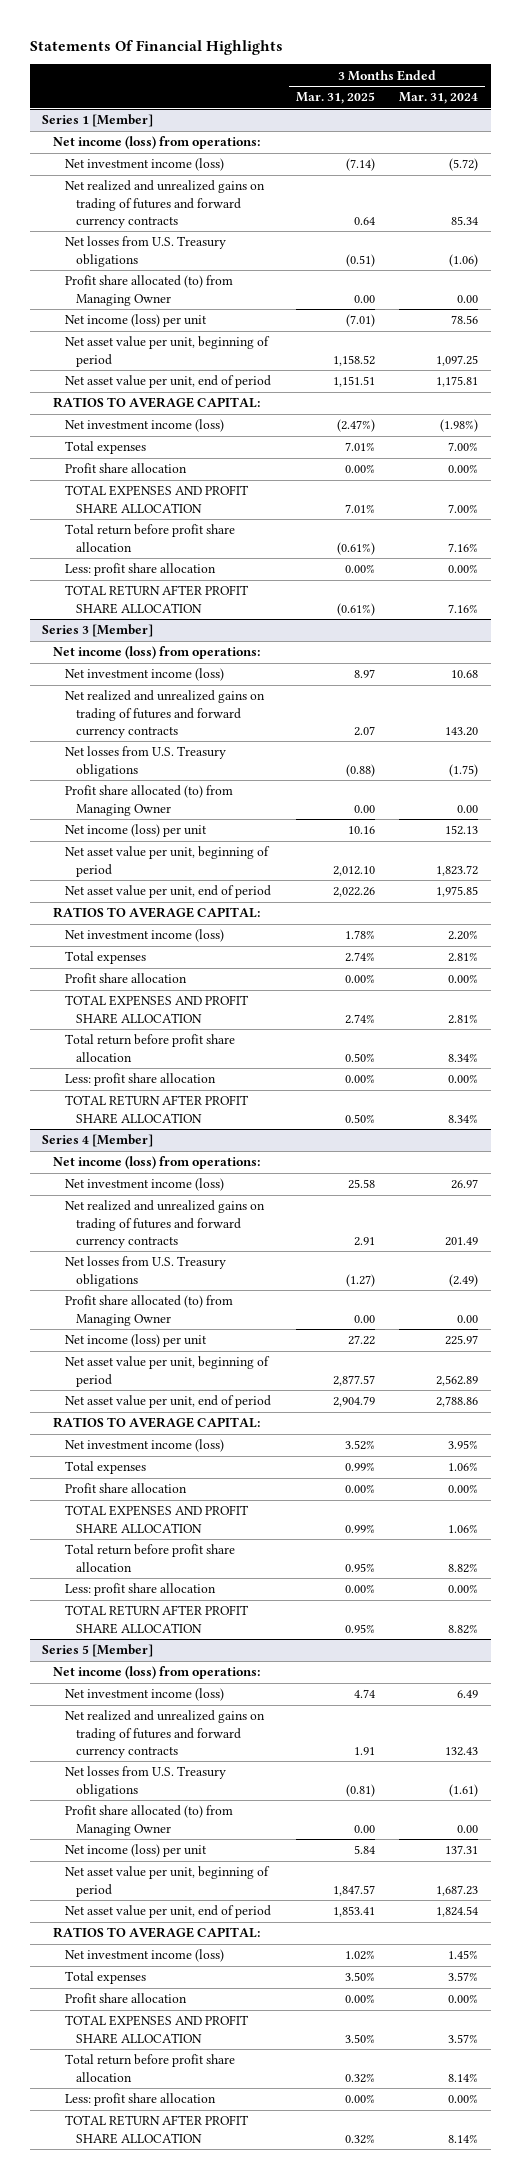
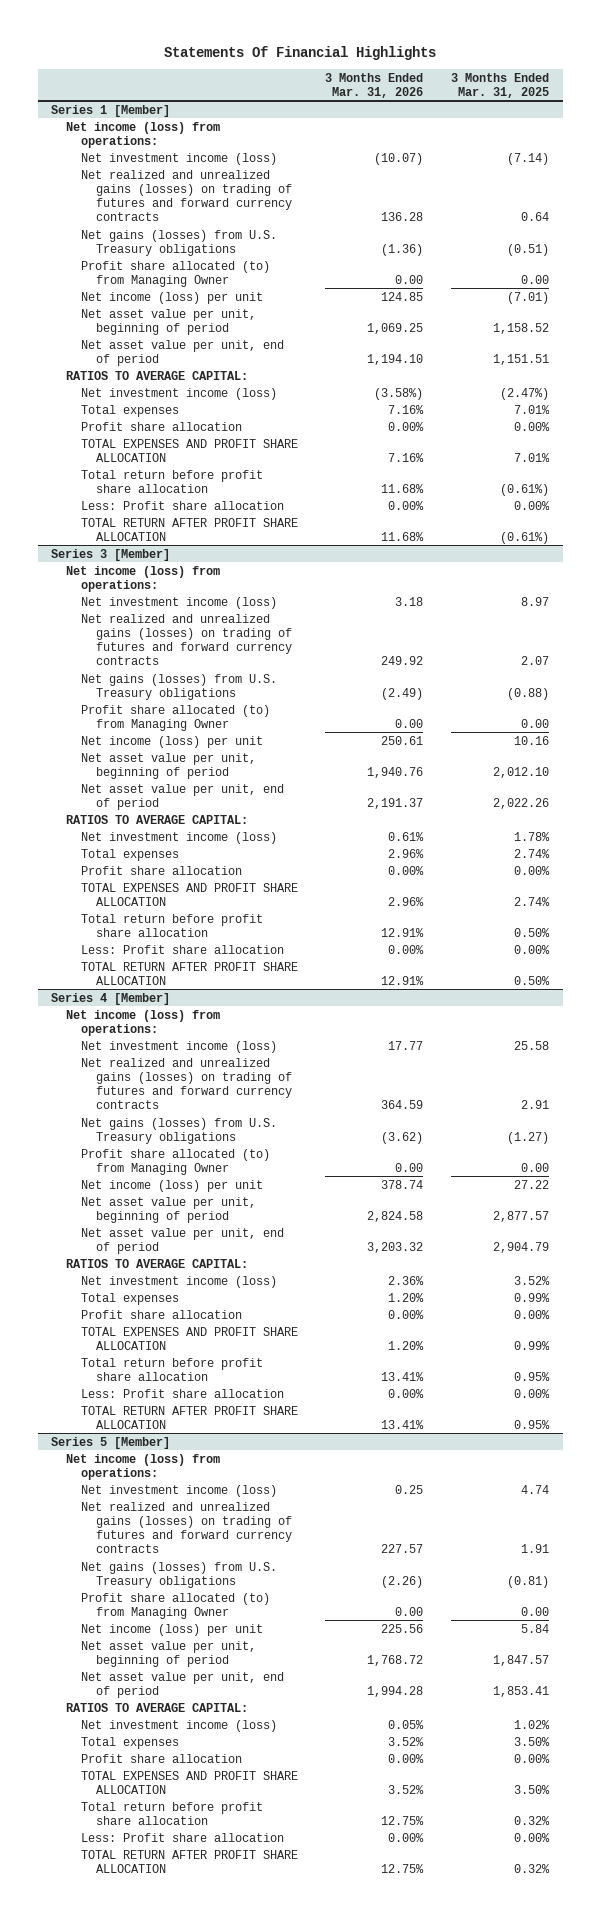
[399,92,479,105] Mar. 31, 2024 -> none
none -> [325,72,424,98] 3 Months Ended Mar. 31, 2026
[64,180,265,228] Net realized and unrealized gains on trading of futures and forward currency contracts -> [80,169,292,222] Net realized and unrealized gains (losses) on trading of futures and forward currency contracts
[64,236,226,267] Net losses from U.S. Treasury obligations -> [80,229,277,256] Net gains (losses) from U.S. Treasury obligations
[64,563,216,577] Less: profit share allocation -> [80,500,284,510] Less: Profit share allocation
[64,690,265,738] Net realized and unrealized gains on trading of futures and forward currency contracts -> [80,613,292,666] Net realized and unrealized gains (losses) on trading of futures and forward currency contracts
[64,746,226,777] Net losses from U.S. Treasury obligations -> [80,673,277,700] Net gains (losses) from U.S. Treasury obligations
[64,1073,216,1087] Less: profit share allocation -> [80,944,284,954] Less: Profit share allocation
[64,1200,265,1248] Net realized and unrealized gains on trading of futures and forward currency contracts -> [80,1057,292,1110] Net realized and unrealized gains (losses) on trading of futures and forward currency contracts
[64,1256,226,1287] Net losses from U.S. Treasury obligations -> [80,1117,277,1144] Net gains (losses) from U.S. Treasury obligations
[64,1583,216,1597] Less: profit share allocation -> [80,1388,284,1398] Less: Profit share allocation
[64,1710,265,1758] Net realized and unrealized gains on trading of futures and forward currency contracts -> [80,1501,292,1554] Net realized and unrealized gains (losses) on trading of futures and forward currency contracts
[64,1766,226,1797] Net losses from U.S. Treasury obligations -> [80,1561,277,1588] Net gains (losses) from U.S. Treasury obligations
[64,2093,216,2107] Less: profit share allocation -> [80,1832,284,1842] Less: Profit share allocation

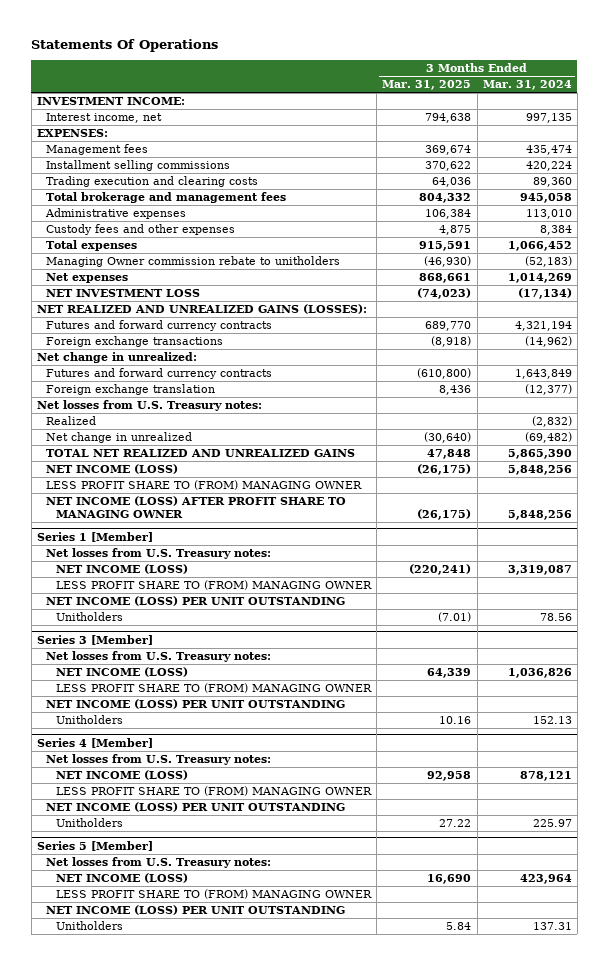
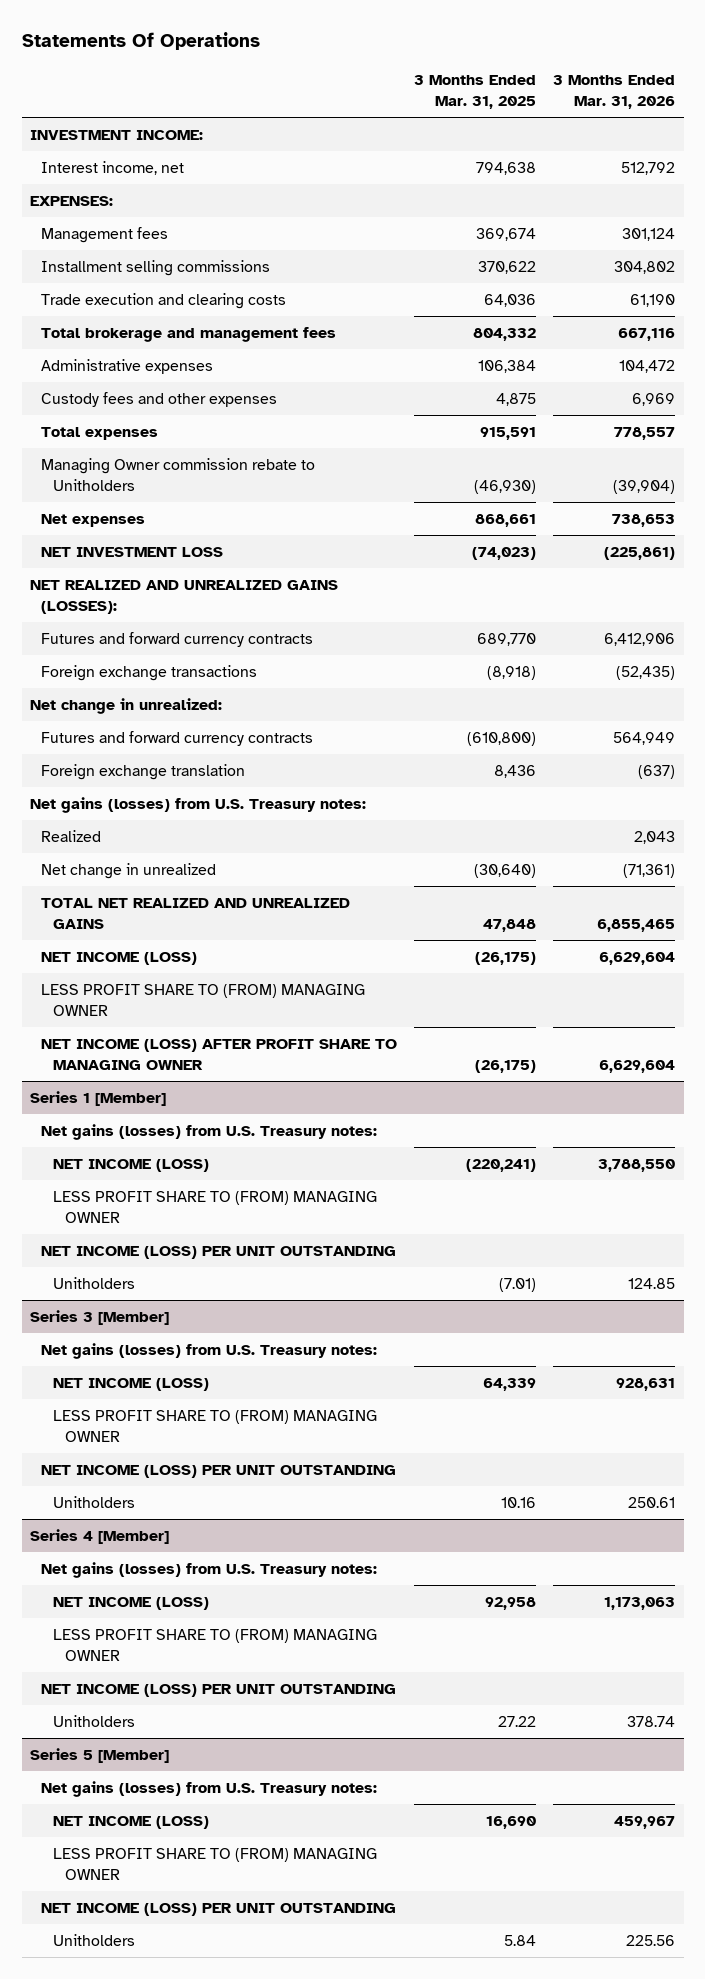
[482,80,572,91] Mar. 31, 2024 -> none
none -> [553,75,676,110] 3 Months Ended Mar. 31, 2026
[46,176,259,188] Trading execution and clearing costs -> [41,293,287,310] Trade execution and clearing costs
[46,256,341,268] Managing Owner commission rebate to unitholders -> [41,458,316,492] Managing Owner commission rebate to Unitholders
[37,400,263,412] Net losses from U.S. Treasury notes: -> [29,797,366,814] Net gains (losses) from U.S. Treasury notes:
[46,548,272,560] Net losses from U.S. Treasury notes: -> [41,1124,378,1141] Net gains (losses) from U.S. Treasury notes:
[46,651,272,663] Net losses from U.S. Treasury notes: -> [41,1343,378,1360] Net gains (losses) from U.S. Treasury notes:
[46,754,272,766] Net losses from U.S. Treasury notes: -> [41,1562,378,1579] Net gains (losses) from U.S. Treasury notes:
[46,857,272,869] Net losses from U.S. Treasury notes: -> [41,1781,378,1798] Net gains (losses) from U.S. Treasury notes:

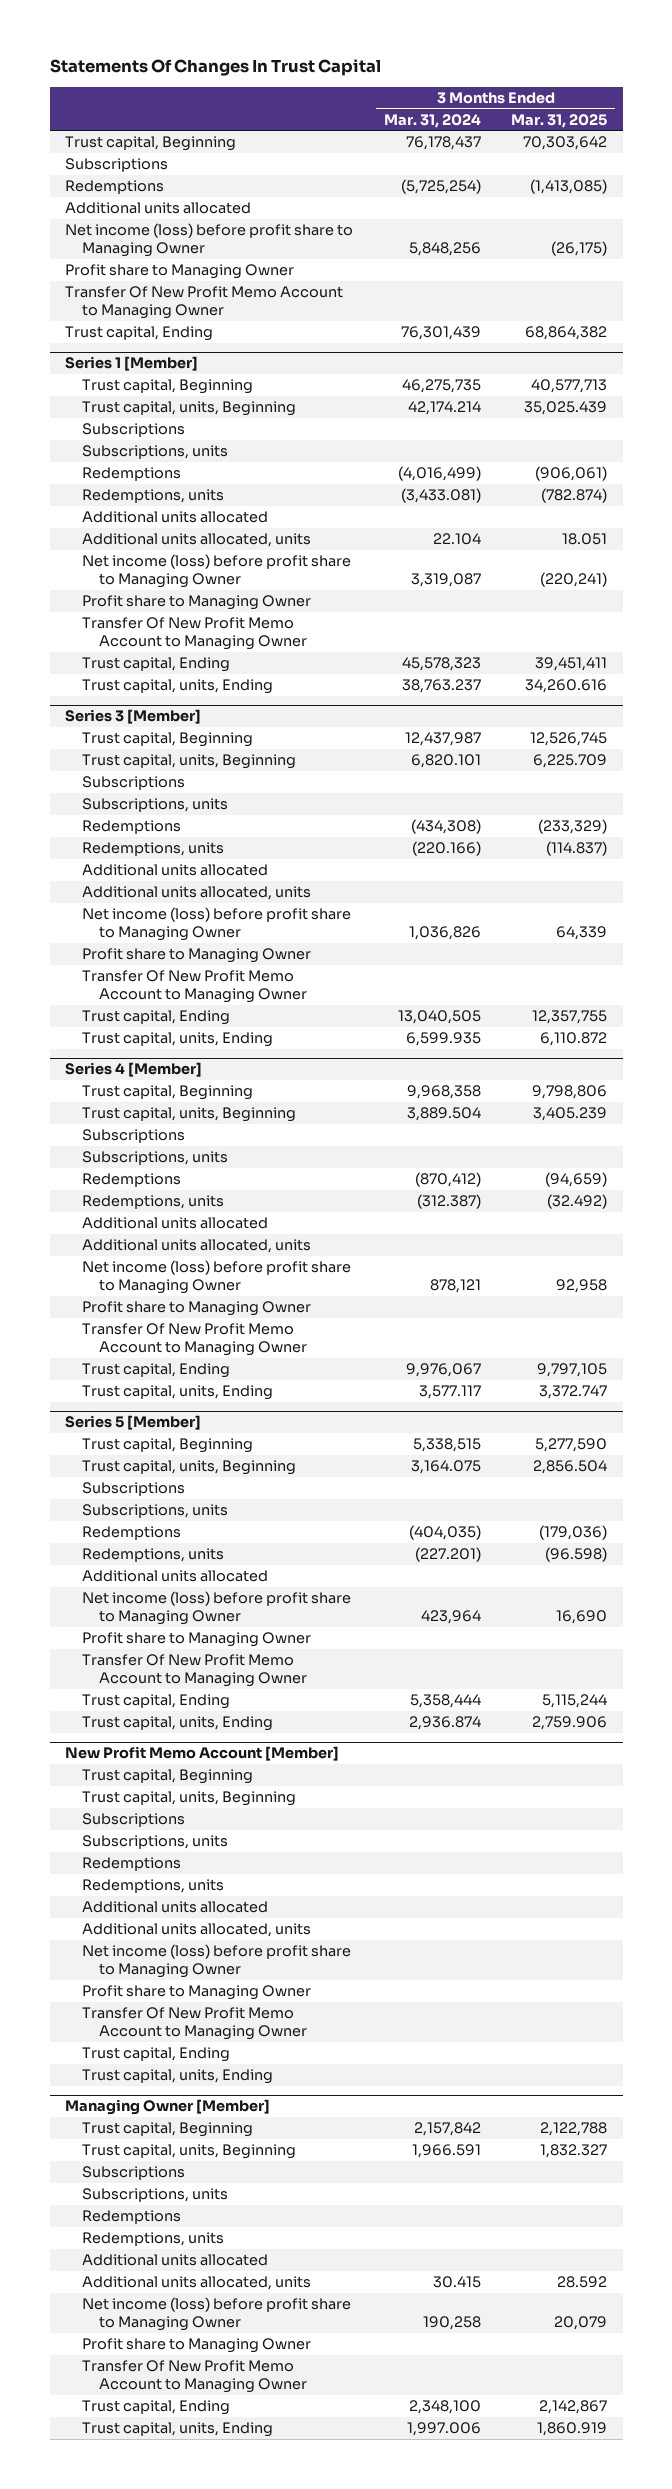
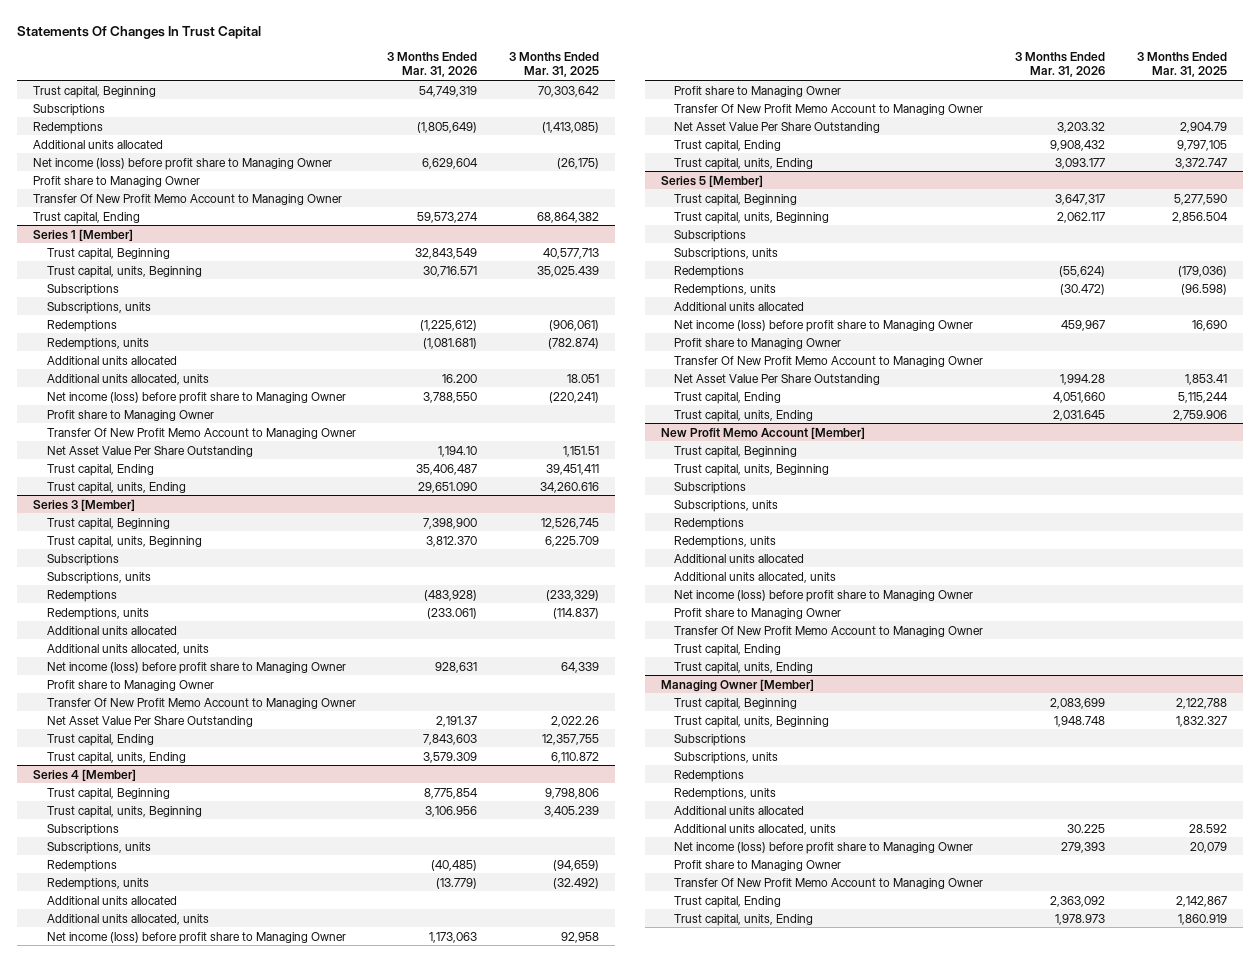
[383,113,481,128] Mar. 31, 2024 -> none
none -> [387,51,478,78] 3 Months Ended Mar. 31, 2026
none -> [46,445,253,457] Net Asset Value Per Share Outstanding
none -> [46,715,253,727] Net Asset Value Per Share Outstanding
none -> [674,121,881,133] Net Asset Value Per Share Outstanding
none -> [674,373,881,385] Net Asset Value Per Share Outstanding

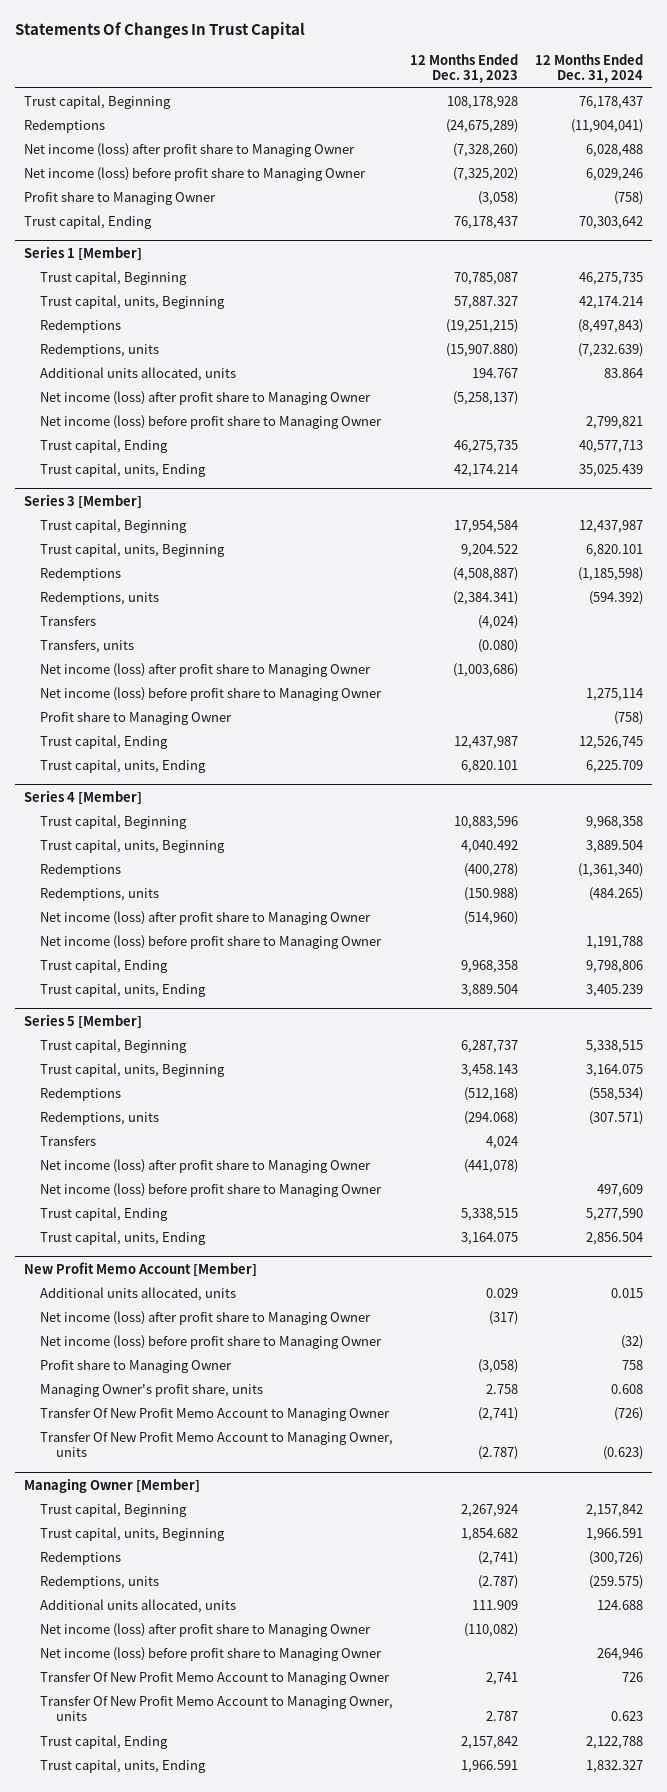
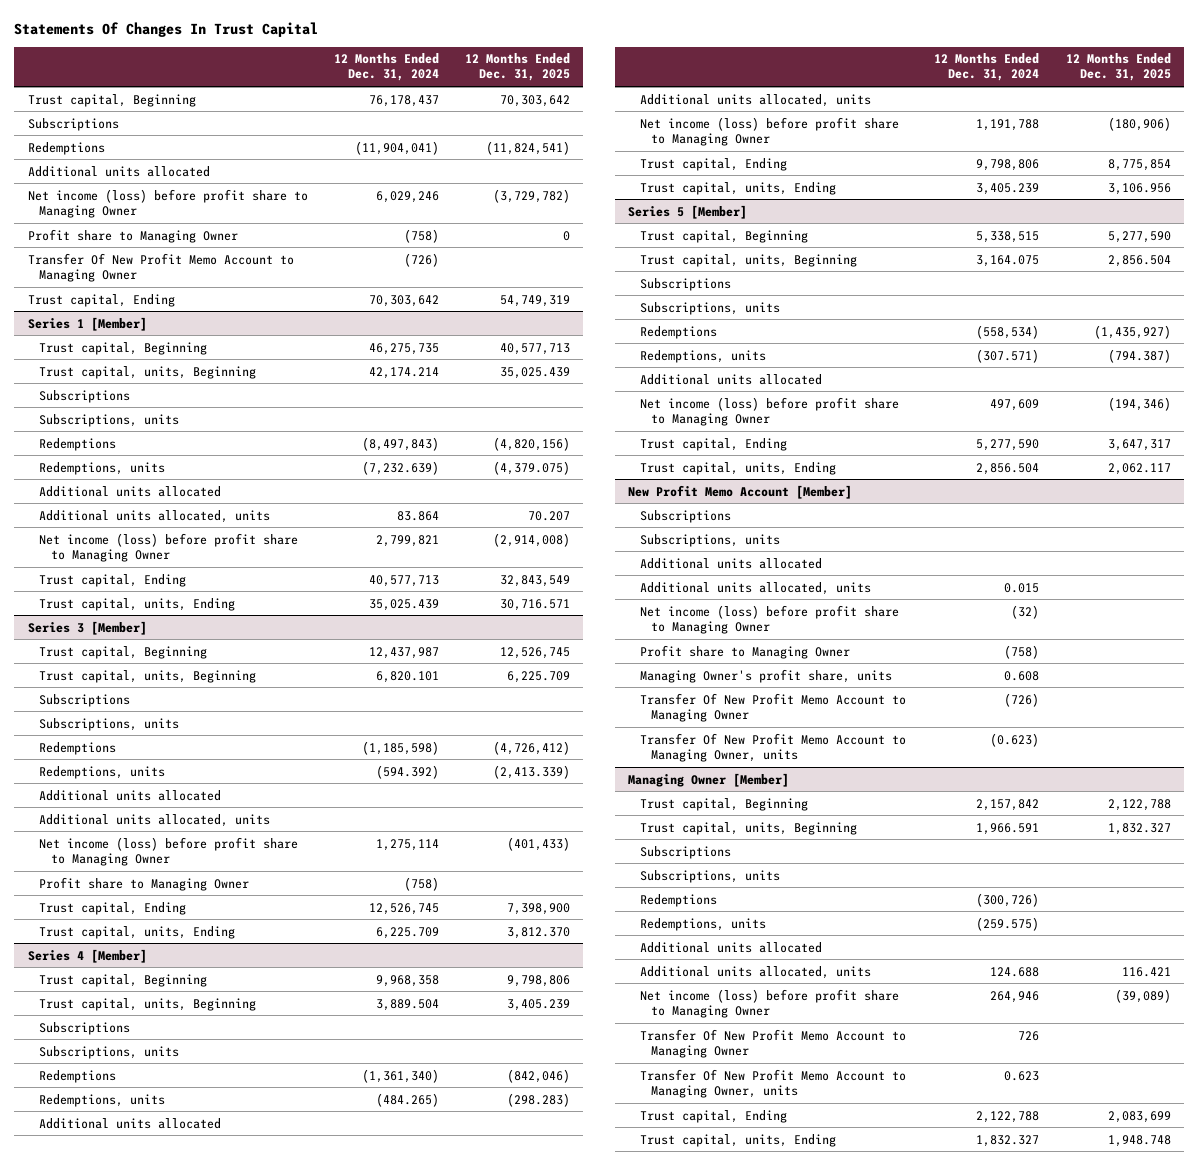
[410,54,519,84] 12 Months Ended Dec. 31, 2023 -> none
none -> [465,53,571,82] 12 Months Ended Dec. 31, 2025
none -> [27,117,119,131] Subscriptions
[23,142,355,157] Net income (loss) after profit share to Managing Owner -> none
none -> [27,165,210,177] Additional units allocated
none -> [27,252,294,282] Transfer Of New Profit Memo Account to Managing Owner
none -> [39,389,131,403] Subscriptions
none -> [39,413,180,427] Subscriptions, units
none -> [39,485,222,497] Additional units allocated
[39,390,371,405] Net income (loss) after profit share to Managing Owner -> none
none -> [39,693,131,707] Subscriptions
none -> [39,717,180,731] Subscriptions, units
[39,615,96,626] Transfers -> none
[39,639,134,653] Transfers, units -> none
[39,662,371,677] Net income (loss) after profit share to Managing Owner -> none
none -> [39,789,222,801] Additional units allocated
none -> [39,813,271,827] Additional units allocated, units
none -> [39,1021,131,1035] Subscriptions
none -> [39,1045,180,1059] Subscriptions, units
[39,910,371,925] Net income (loss) after profit share to Managing Owner -> none
none -> [39,1117,222,1129] Additional units allocated
none -> [639,93,871,107] Additional units allocated, units
none -> [639,277,731,291] Subscriptions
none -> [639,301,780,315] Subscriptions, units
[39,1135,96,1146] Transfers -> none
[39,1158,371,1173] Net income (loss) after profit share to Managing Owner -> none
none -> [639,373,822,385] Additional units allocated
none -> [639,509,731,523] Subscriptions
none -> [639,533,780,547] Subscriptions, units
none -> [639,557,822,569] Additional units allocated
[39,1310,371,1325] Net income (loss) after profit share to Managing Owner -> none
[622,1359,644,1370] 758 -> [1004,644,1040,659] (758)
none -> [639,845,731,859] Subscriptions
none -> [639,869,780,883] Subscriptions, units
none -> [639,941,822,953] Additional units allocated
[39,1622,371,1637] Net income (loss) after profit share to Managing Owner -> none

